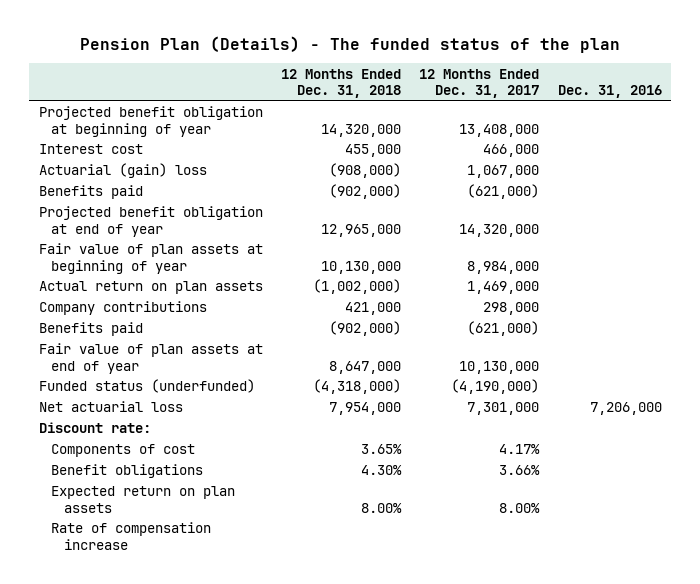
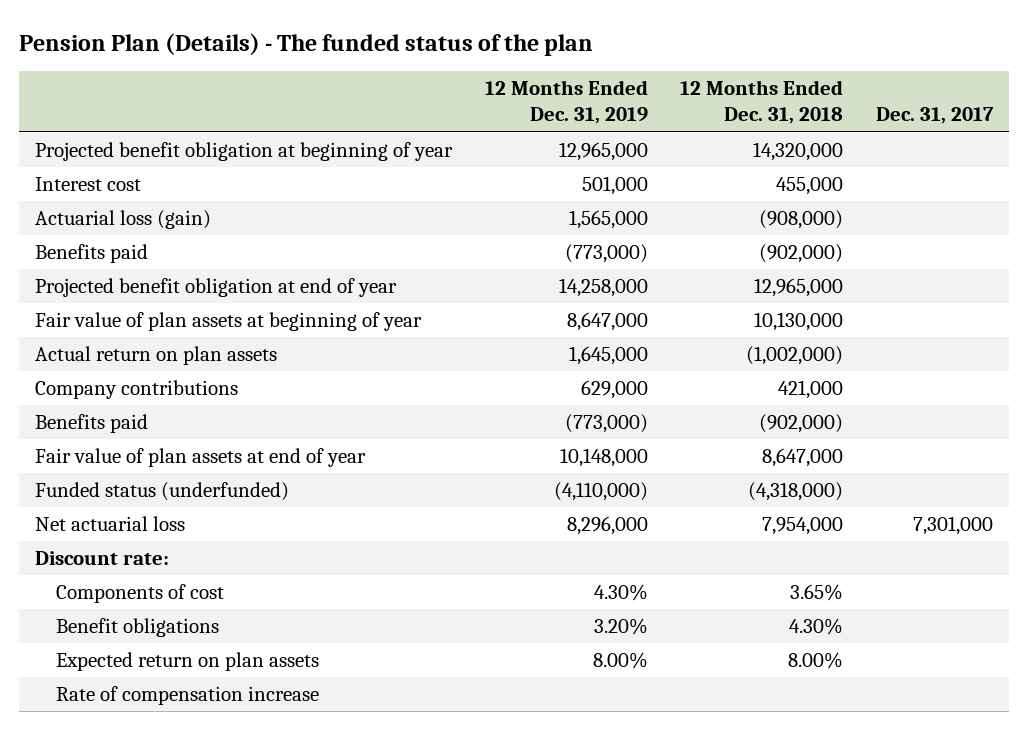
[419,68,540,99] 12 Months Ended Dec. 31, 2017 -> none
[557,85,662,99] Dec. 31, 2016 -> none
none -> [484,80,648,125] 12 Months Ended Dec. 31, 2019
none -> [875,107,994,125] Dec. 31, 2017
[38,163,207,179] Actuarial (gain) loss -> [35,210,212,230] Actuarial loss (gain)

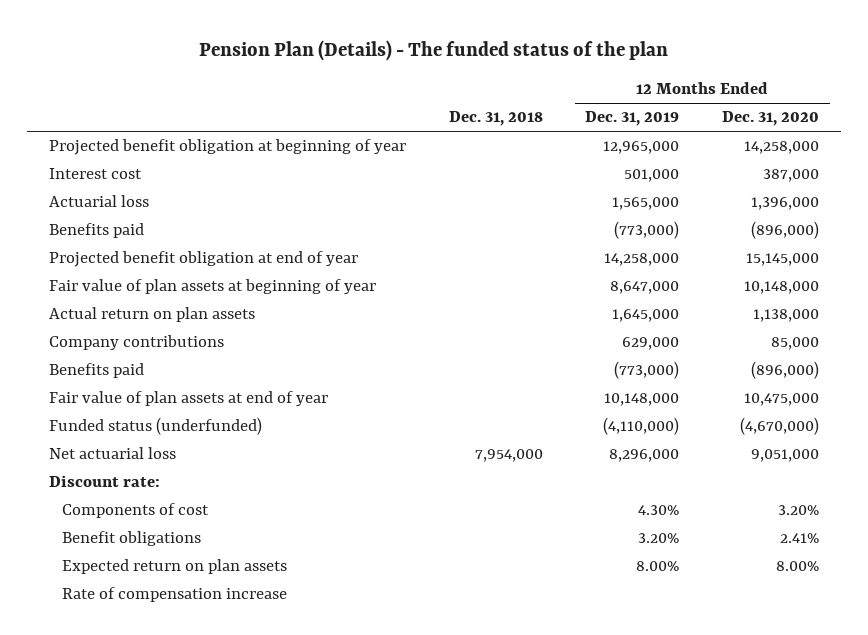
[680,80,844,125] 12 Months Ended Dec. 31, 2018 -> none
[875,107,994,125] Dec. 31, 2017 -> none
none -> [448,111,543,127] Dec. 31, 2018
none -> [722,111,820,127] Dec. 31, 2020
[35,210,212,230] Actuarial loss (gain) -> [48,195,149,208] Actuarial loss

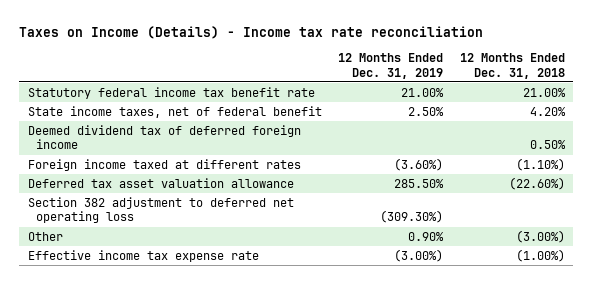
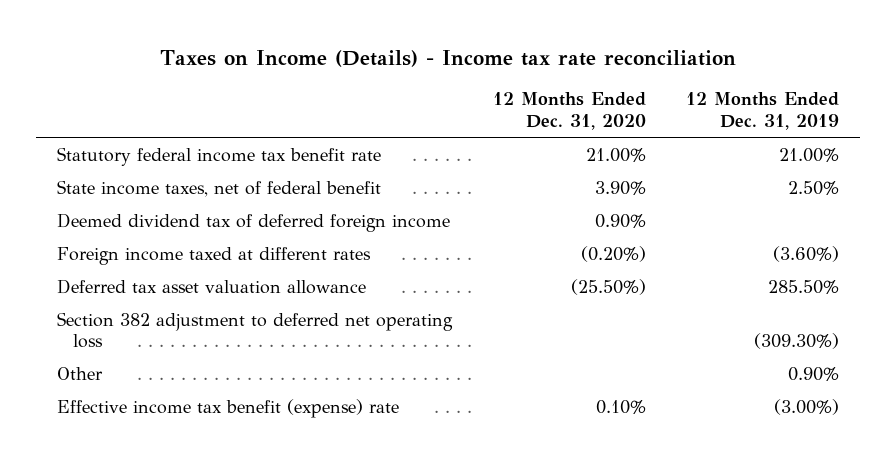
[460,52,566,79] 12 Months Ended Dec. 31, 2018 -> none
none -> [492,92,646,131] 12 Months Ended Dec. 31, 2020
[27,249,259,262] Effective income tax expense rate -> [56,398,399,418] Effective income tax benefit (expense) rate

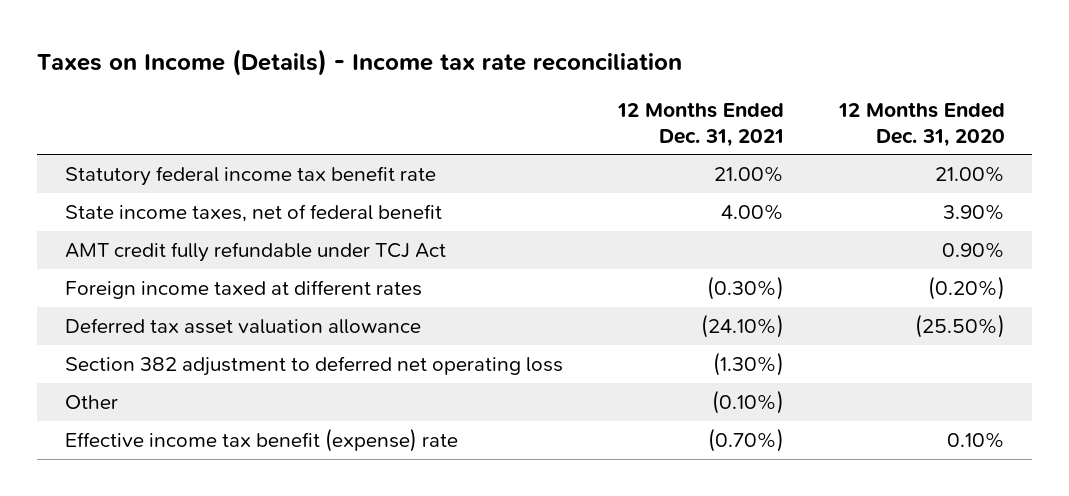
[686,92,840,131] 12 Months Ended Dec. 31, 2019 -> none
none -> [616,101,784,147] 12 Months Ended Dec. 31, 2021
[56,212,450,232] Deemed dividend tax of deferred foreign income -> none
none -> [64,242,446,263] AMT credit fully refundable under TCJ Act

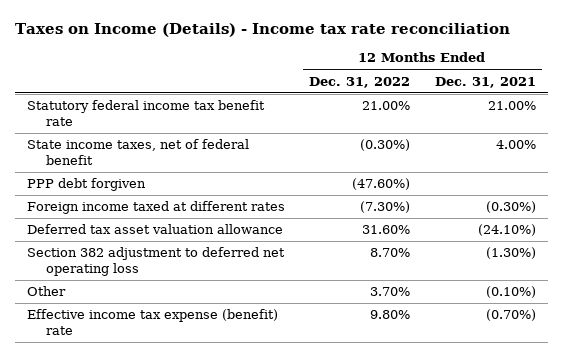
[837,101,1005,147] 12 Months Ended Dec. 31, 2020 -> none
none -> [309,76,411,88] Dec. 31, 2022
[64,242,446,263] AMT credit fully refundable under TCJ Act -> none
none -> [26,178,146,192] PPP debt forgiven
[64,428,458,453] Effective income tax benefit (expense) rate -> [26,309,278,335] Effective income tax expense (benefit) rate

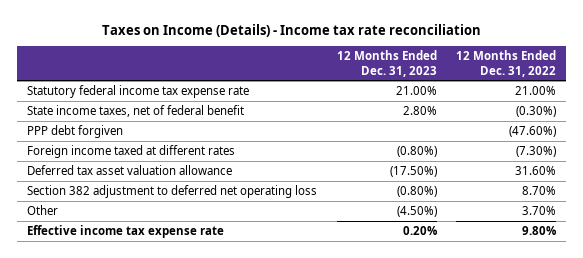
[434,76,536,88] Dec. 31, 2021 -> none
none -> [336,50,437,77] 12 Months Ended Dec. 31, 2023
[26,100,265,126] Statutory federal income tax benefit rate -> [26,85,249,99] Statutory federal income tax expense rate
[26,309,278,335] Effective income tax expense (benefit) rate -> [26,225,224,239] Effective income tax expense rate

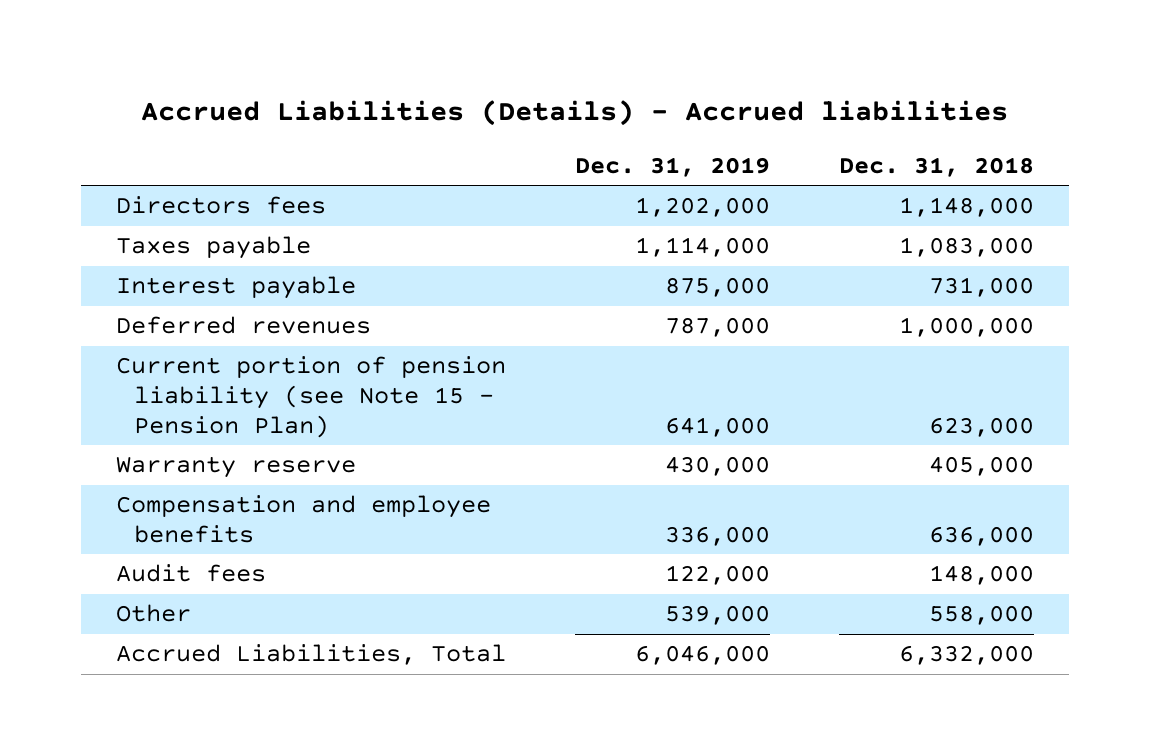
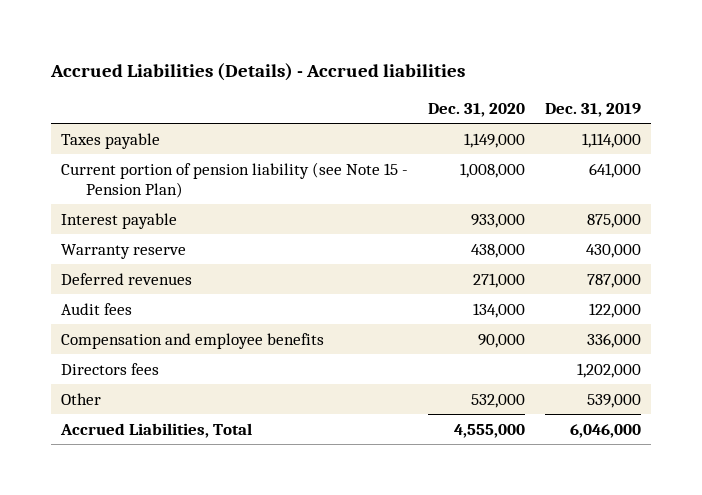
[838,156,1034,177] Dec. 31, 2018 -> none
none -> [427,102,525,117] Dec. 31, 2020
[115,276,356,300] Interest payable -> [60,212,177,229] Interest payable
[115,316,371,335] Deferred revenues -> [60,272,192,285] Deferred revenues
[115,495,491,544] Compensation and employee benefits -> [60,332,324,349] Compensation and employee benefits
[115,196,326,215] Directors fees -> [60,362,159,375] Directors fees

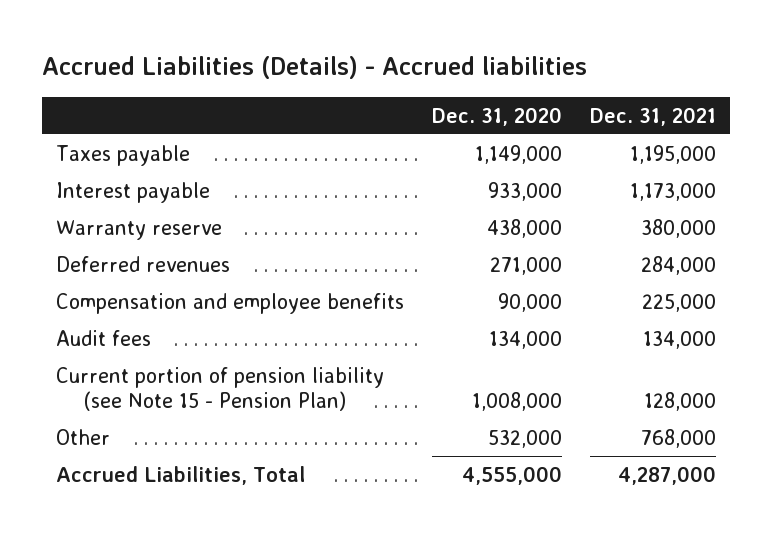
[544,102,641,117] Dec. 31, 2019 -> none
none -> [590,106,717,126] Dec. 31, 2021
[60,362,159,375] Directors fees -> none
[60,302,132,315] Audit fees -> [55,329,151,346] Audit fees
[60,161,408,198] Current portion of pension liability (see Note 15 - Pension Plan) -> [55,366,384,411] Current portion of pension liability (see Note 15 - Pension Plan)

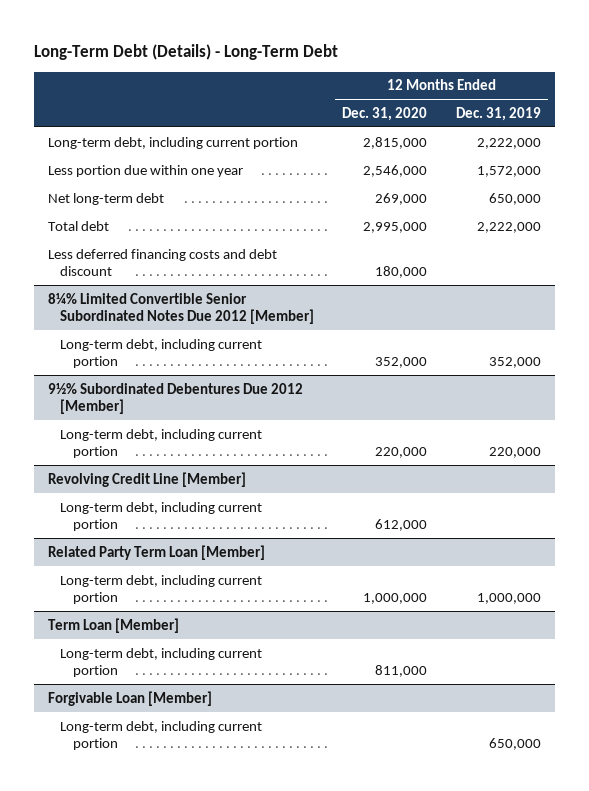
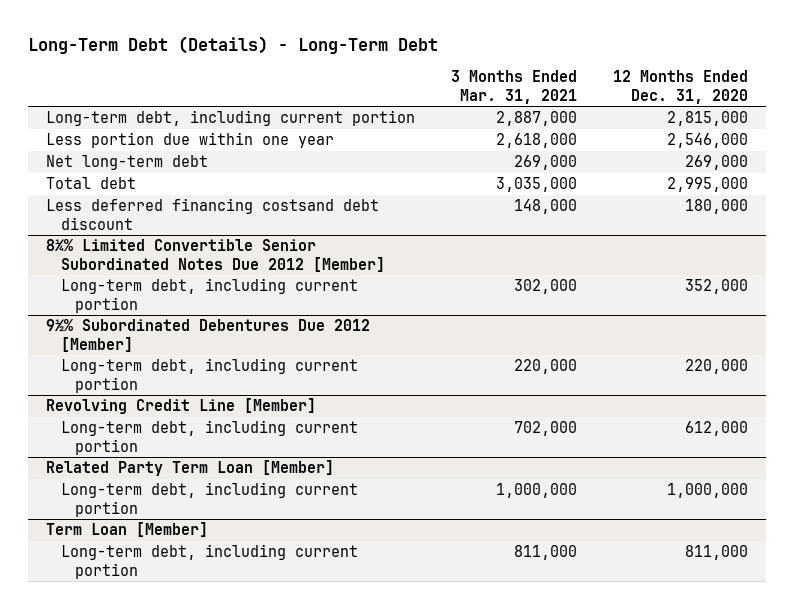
[455,106,541,121] Dec. 31, 2019 -> none
none -> [451,70,578,104] 3 Months Ended Mar. 31, 2021
[48,248,278,276] Less deferred financing costs and debt discount -> [46,198,380,230] Less deferred financing costsand debt discount
[48,690,213,706] Forgivable Loan [Member] -> none
[60,720,263,750] Long-term debt, including current portion -> none

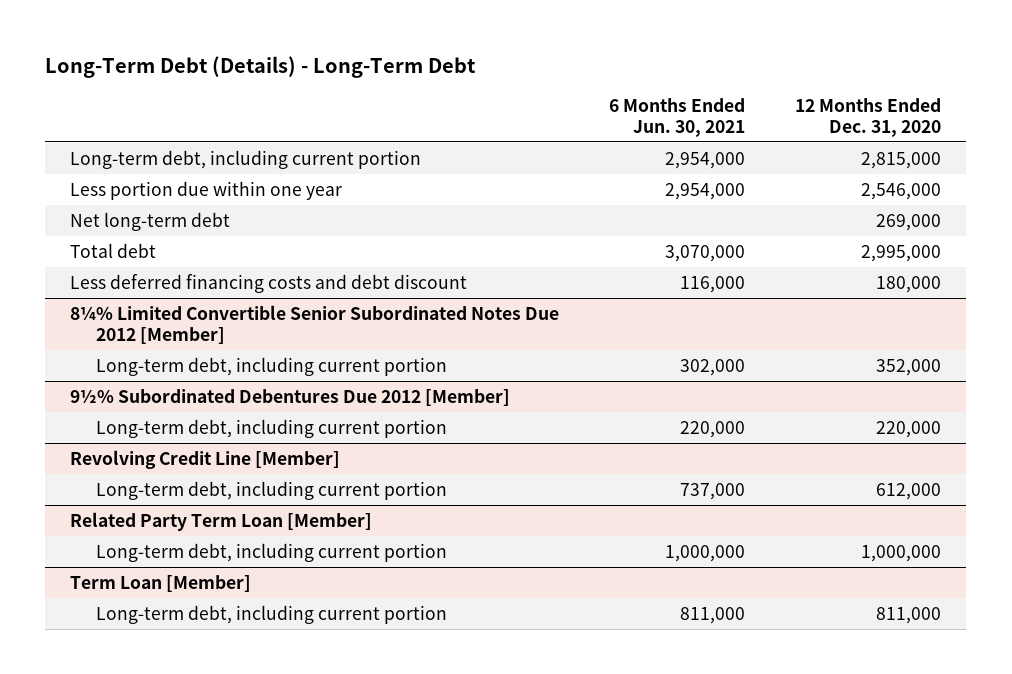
[451,70,578,104] 3 Months Ended Mar. 31, 2021 -> none
none -> [609,97,746,137] 6 Months Ended Jun. 30, 2021
[46,198,380,230] Less deferred financing costsand debt discount -> [70,273,468,293] Less deferred financing costs and debt discount

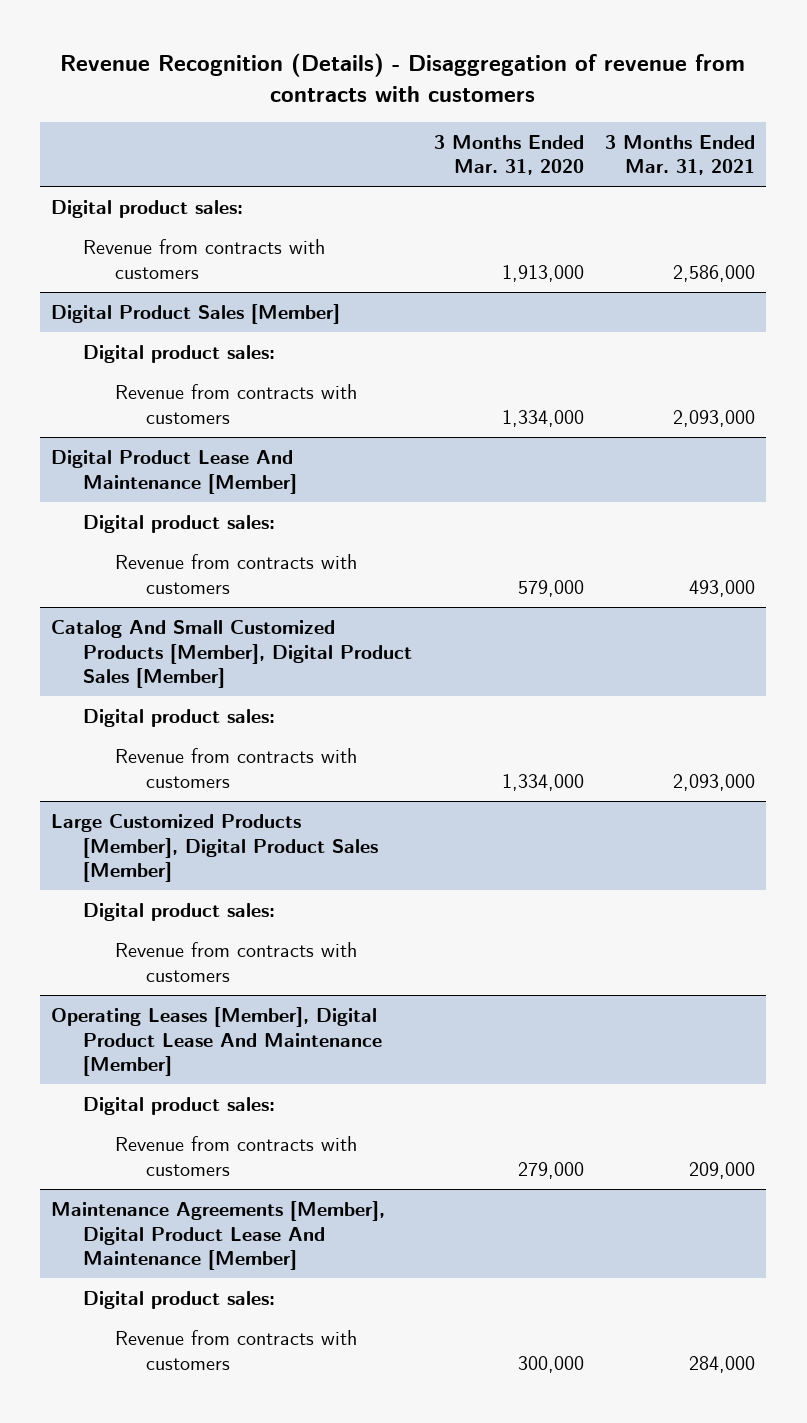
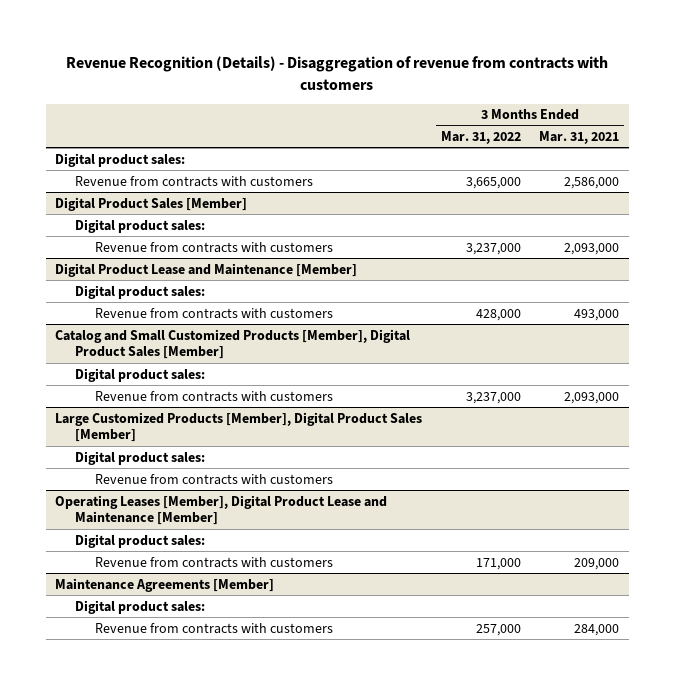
[433,134,584,176] 3 Months Ended Mar. 31, 2020 -> none
none -> [440,131,521,145] Mar. 31, 2022
[51,449,297,494] Digital Product Lease And Maintenance [Member] -> [55,262,358,277] Digital Product Lease and Maintenance [Member]
[51,619,412,689] Catalog And Small Customized Products [Member], Digital Product Sales [Member] -> [55,328,411,360] Catalog and Small Customized Products [Member], Digital Product Sales [Member]
[51,1006,382,1077] Operating Leases [Member], Digital Product Lease And Maintenance [Member] -> [55,494,388,526] Operating Leases [Member], Digital Product Lease and Maintenance [Member]
[51,1200,386,1271] Maintenance Agreements [Member], Digital Product Lease And Maintenance [Member] -> none
none -> [55,577,275,592] Maintenance Agreements [Member]

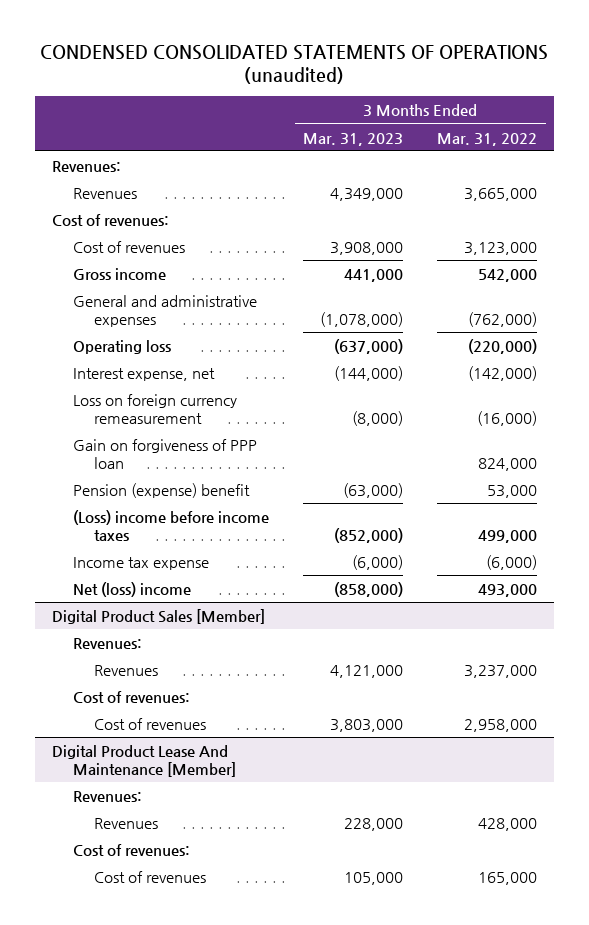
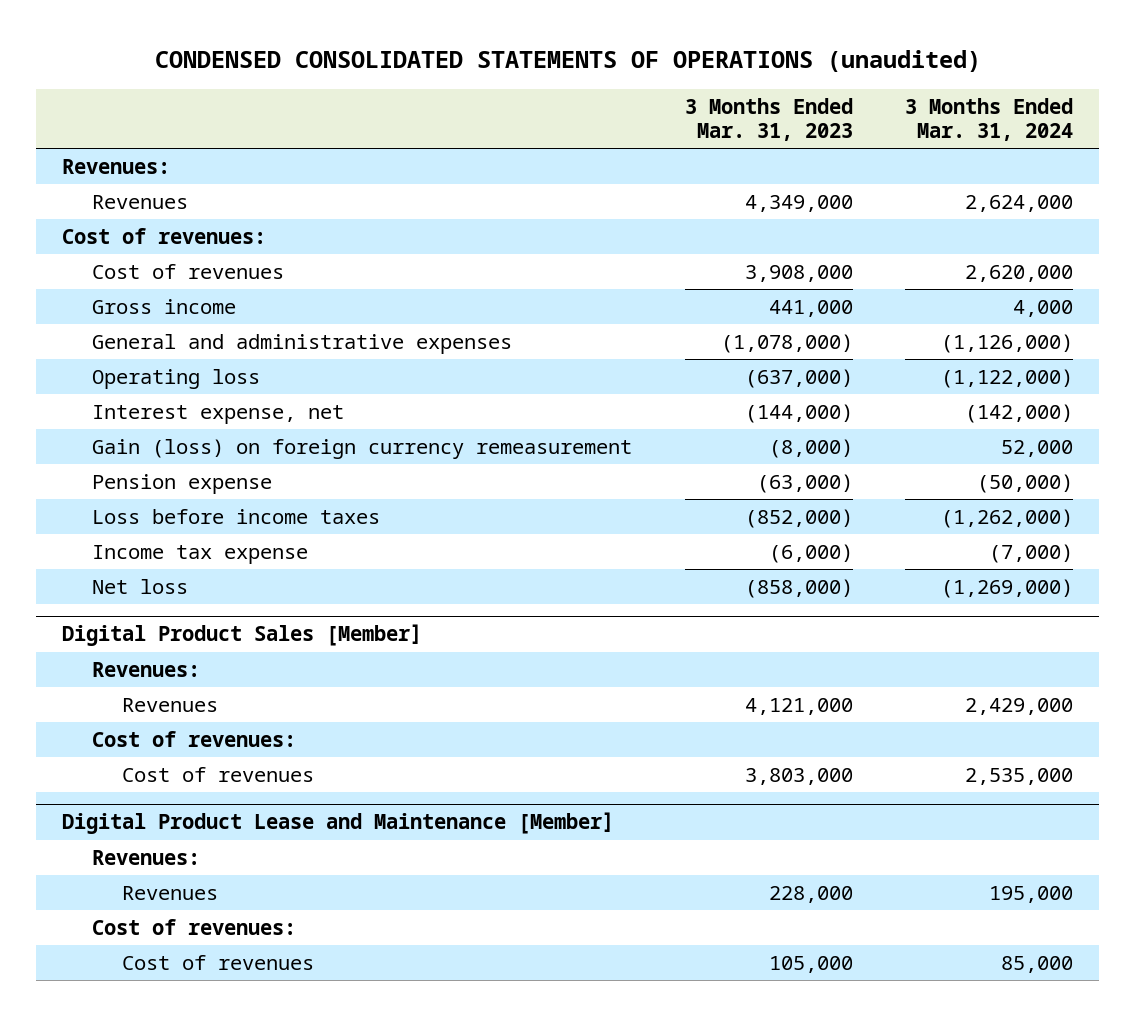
[437,132,538,146] Mar. 31, 2022 -> none
none -> [905,97,1074,142] 3 Months Ended Mar. 31, 2024
[72,438,257,469] Gain on forgiveness of PPP loan -> none
[72,393,237,424] Loss on foreign currency remeasurement -> [92,439,633,460] Gain (loss) on foreign currency remeasurement
[72,482,250,498] Pension (expense) benefit -> [92,474,273,495] Pension expense
[72,509,269,541] (Loss) income before income taxes -> [92,509,381,525] Loss before income taxes
[72,581,191,597] Net (loss) income -> [92,579,189,595] Net loss
[51,744,236,777] Digital Product Lease And Maintenance [Member] -> [62,812,615,835] Digital Product Lease and Maintenance [Member]

